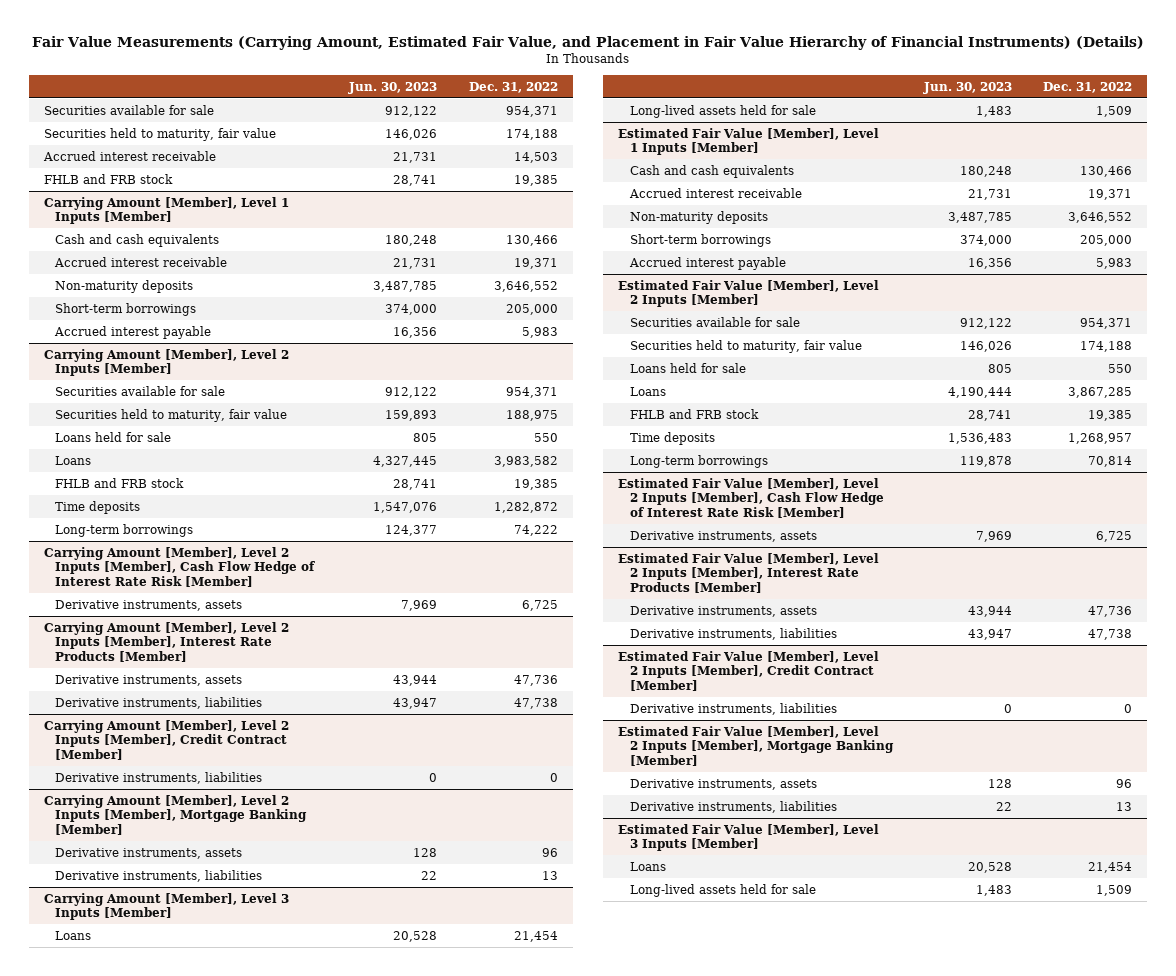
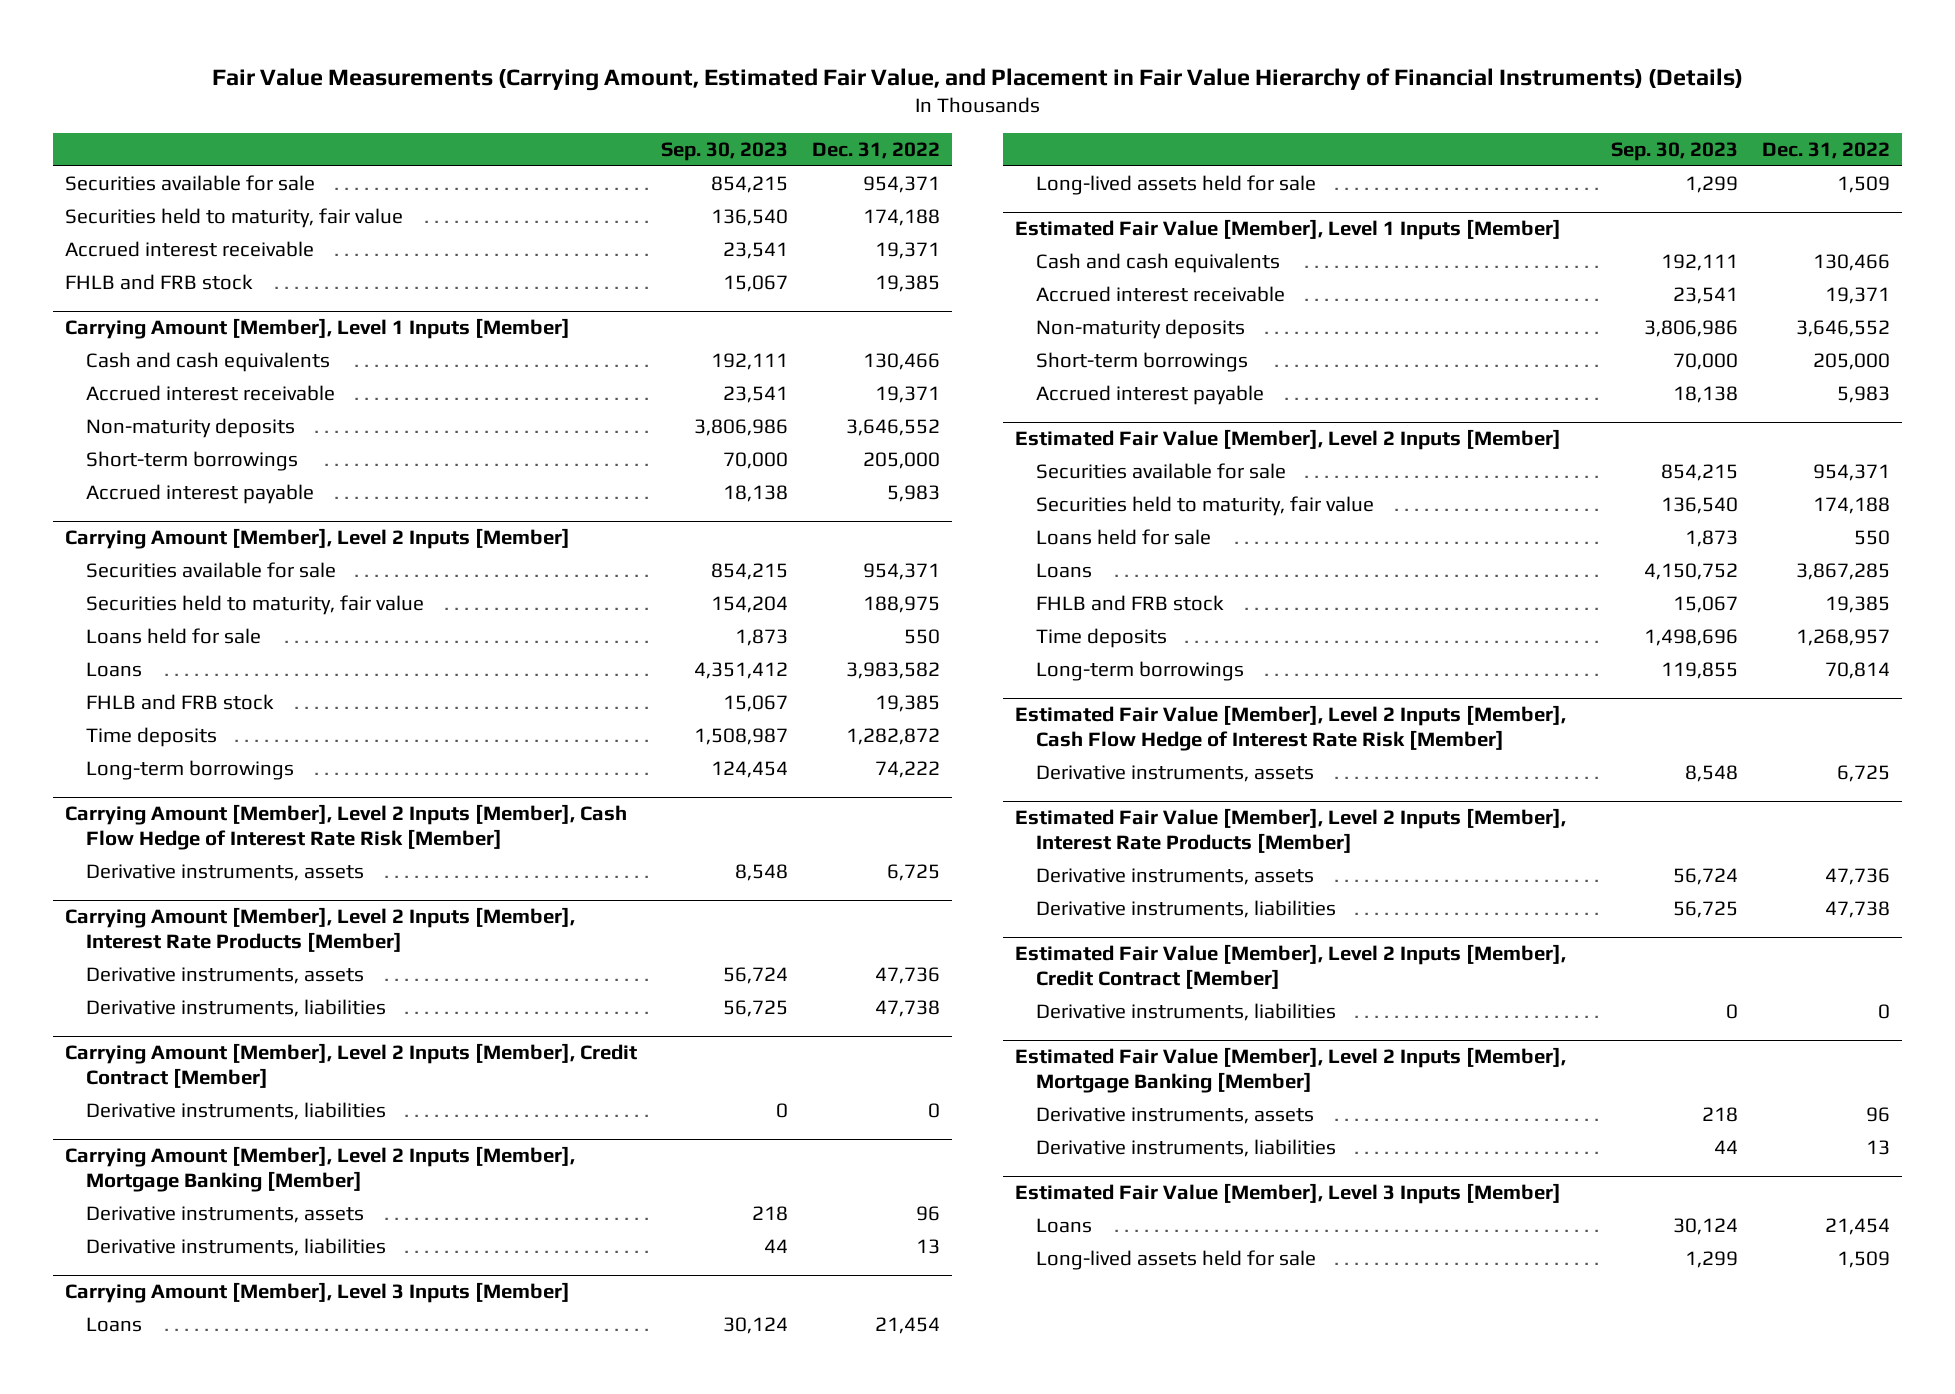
[348,81,438,94] Jun. 30, 2023 -> none
none -> [661,141,789,161] Sep. 30, 2023
[513,151,558,163] 14,503 -> [875,242,941,260] 19,371

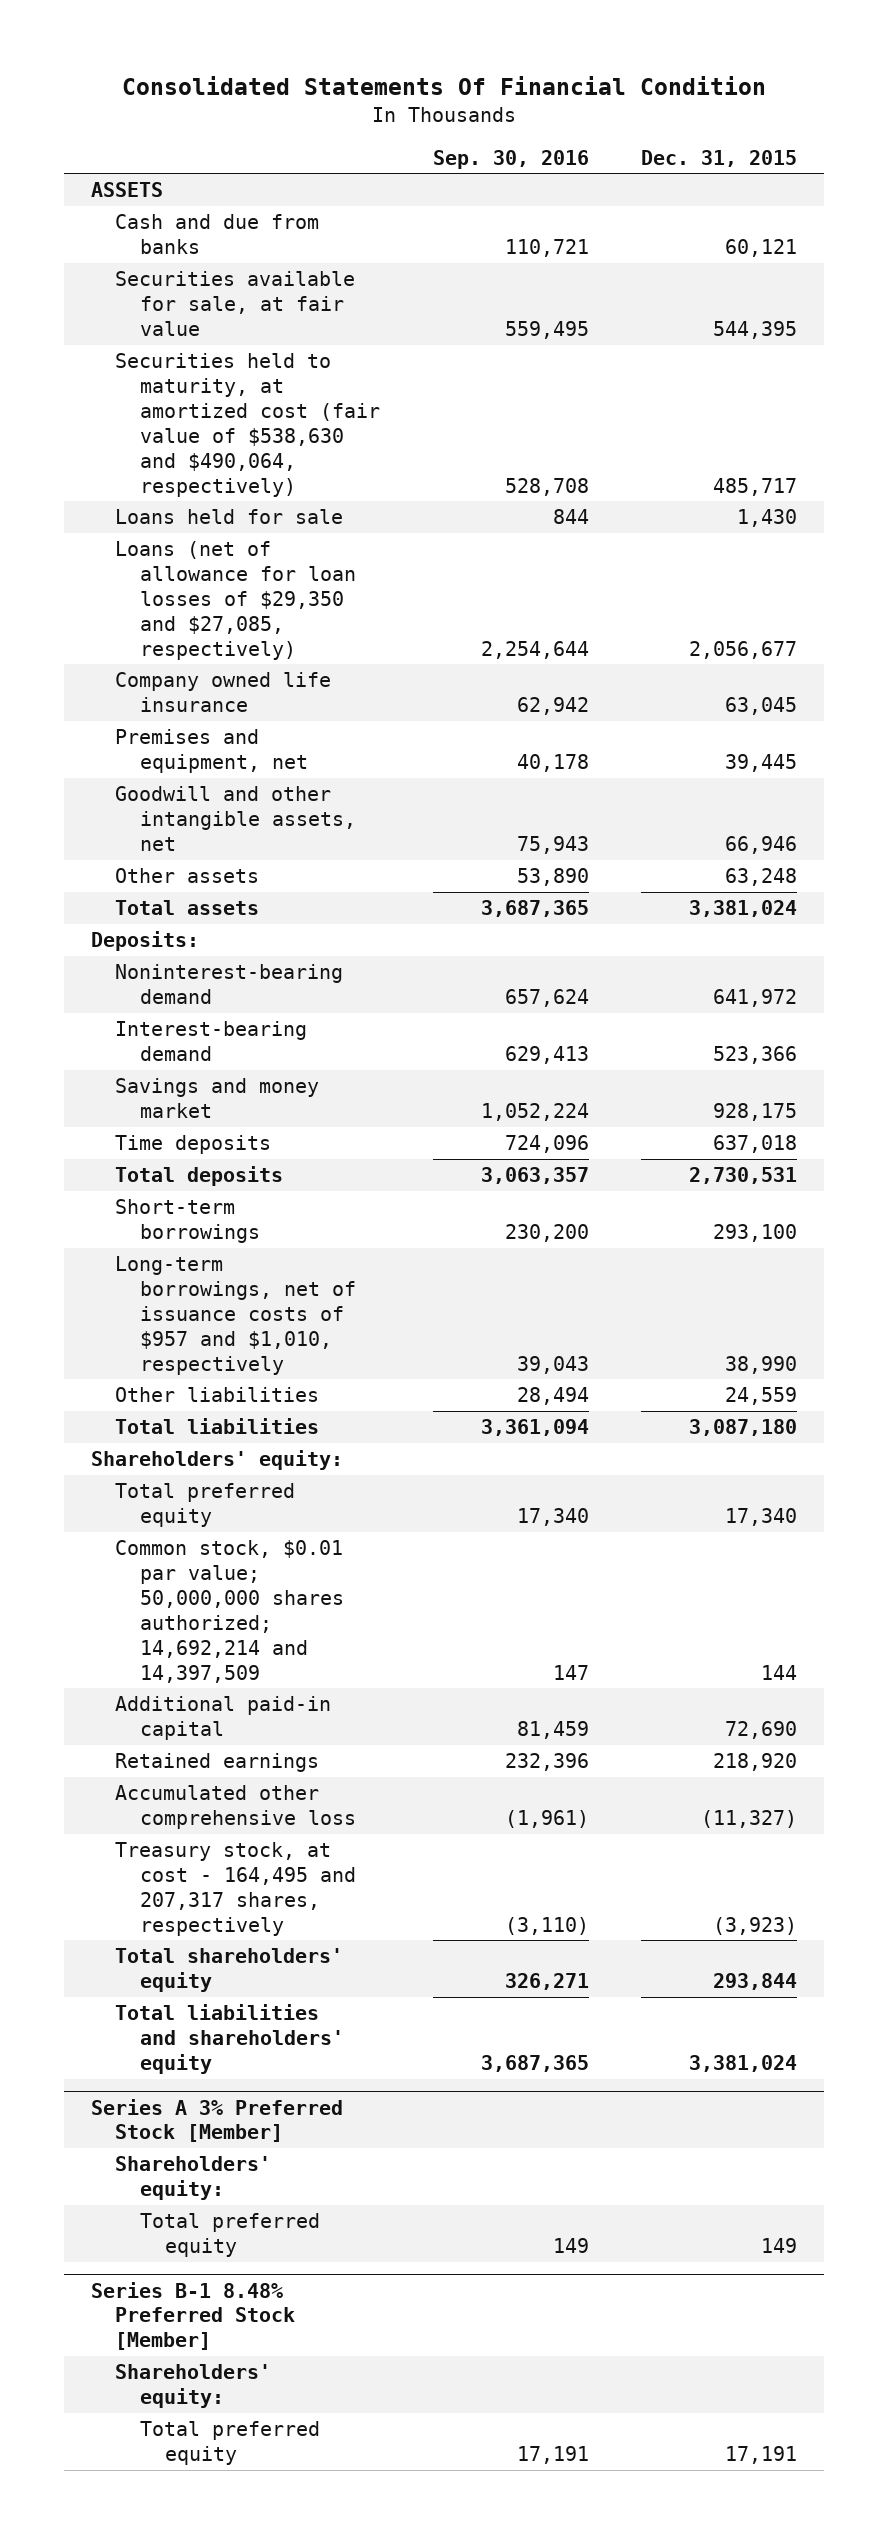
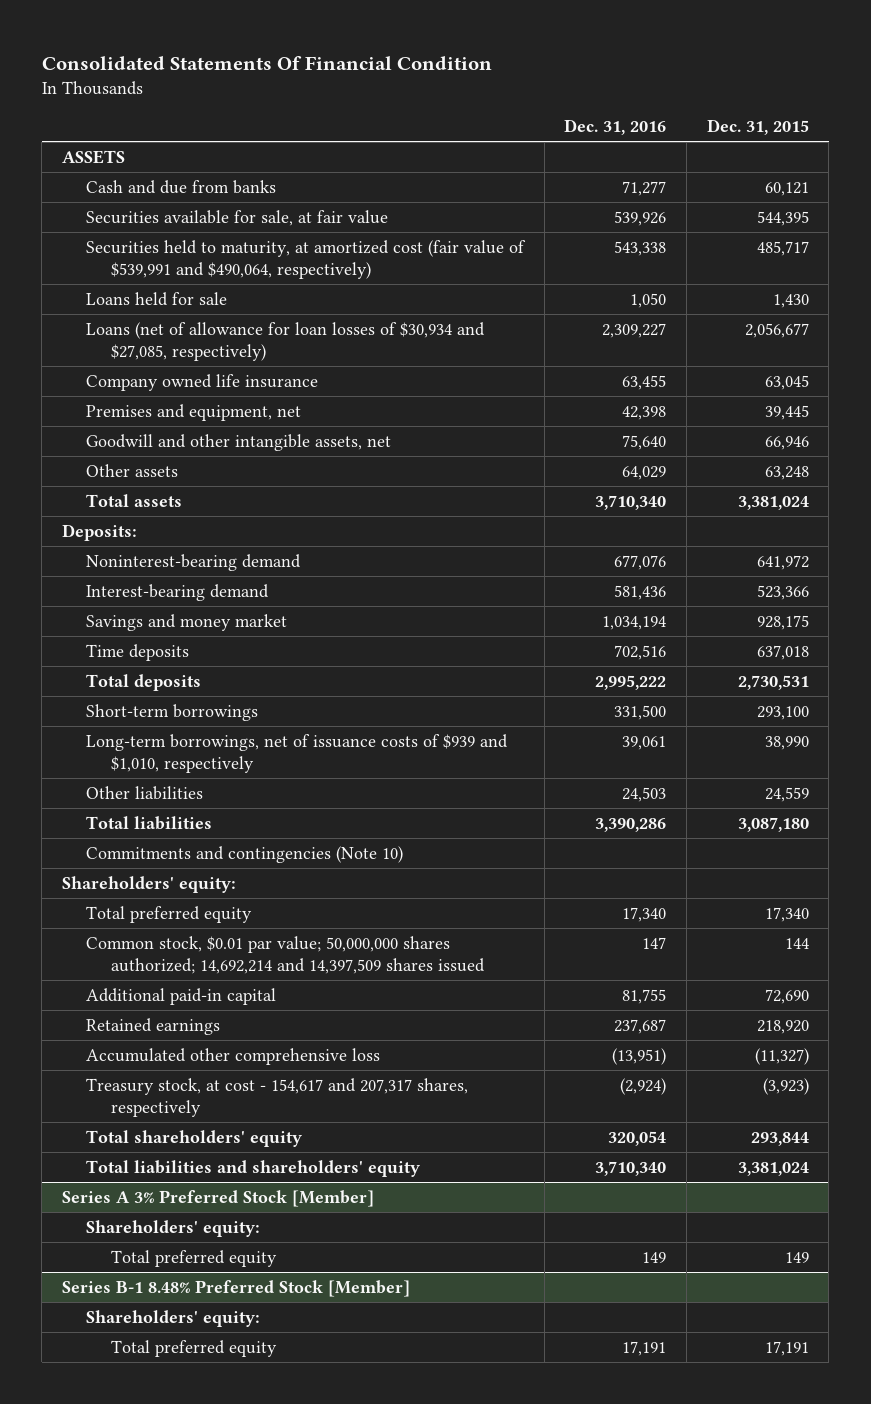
[432,149,589,169] Sep. 30, 2016 -> none
none -> [564,119,667,136] Dec. 31, 2016
[115,353,381,497] Securities held to maturity, at amortized cost (fair value of $538,630 and $490,064, respectively) -> [86,239,527,280] Securities held to maturity, at amortized cost (fair value of $539,991 and $490,064, respectively)
[115,541,357,660] Loans (net of allowance for loan losses of $29,350 and $27,085, respectively) -> [86,321,486,362] Loans (net of allowance for loan losses of $30,934 and $27,085, respectively)
[115,1256,357,1375] Long-term borrowings, net of issuance costs of $957 and $1,010, respectively -> [86,733,509,774] Long-term borrowings, net of issuance costs of $939 and $1,010, respectively
none -> [86,845,404,863] Commitments and contingencies (Note 10)
[115,1540,345,1683] Common stock, $0.01 par value; 50,000,000 shares authorized; 14,692,214 and 14,397,509 -> [86,935,485,975] Common stock, $0.01 par value; 50,000,000 shares authorized; 14,692,214 and 14,397,509 shares issued
[115,1842,357,1936] Treasury stock, at cost - 164,495 and 207,317 shares, respectively -> [86,1077,469,1118] Treasury stock, at cost - 154,617 and 207,317 shares, respectively

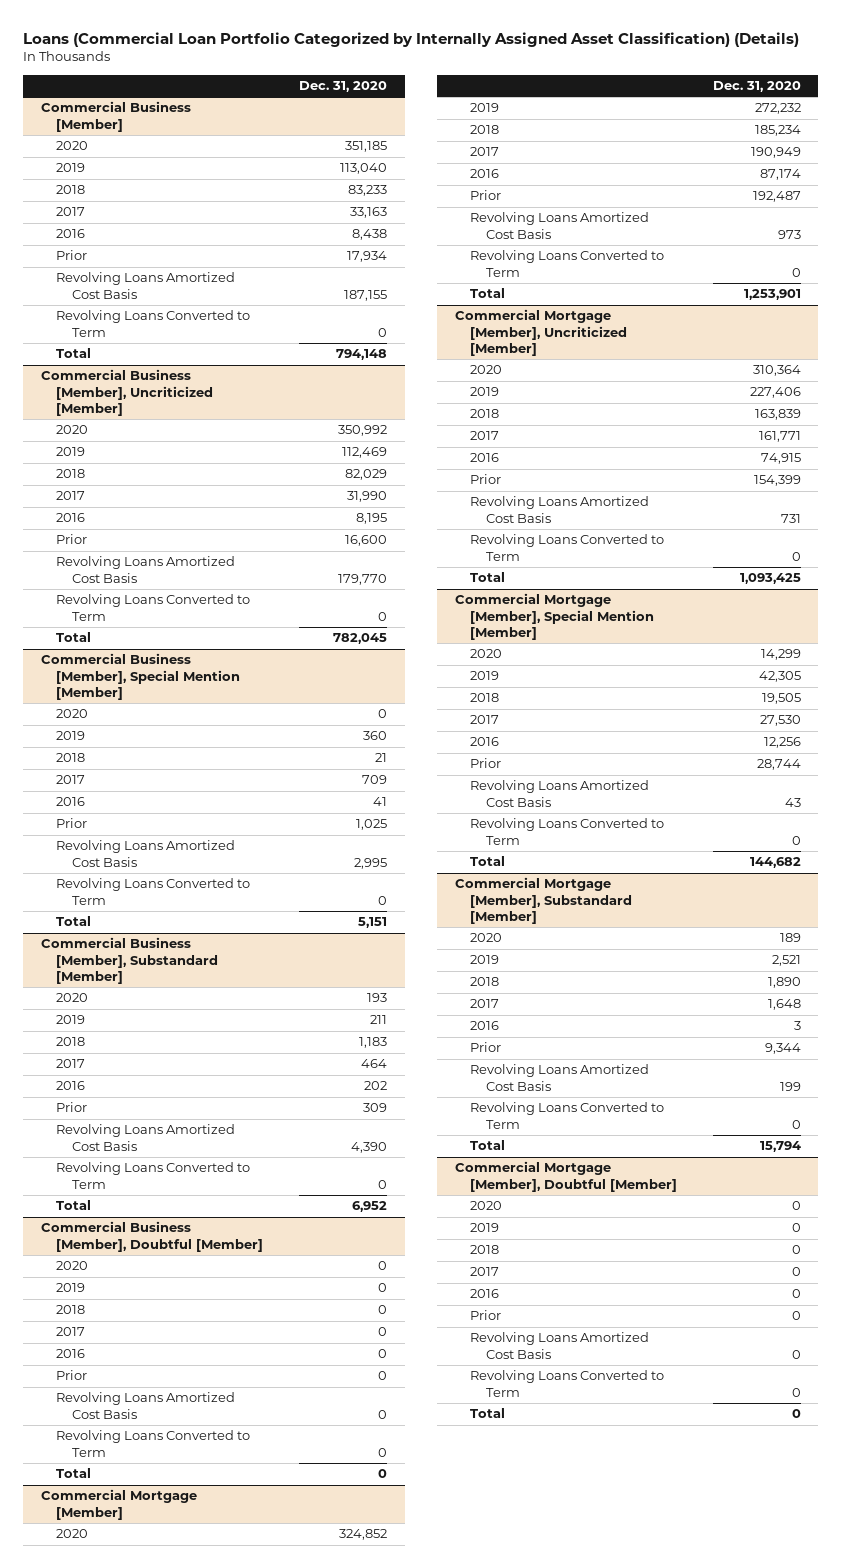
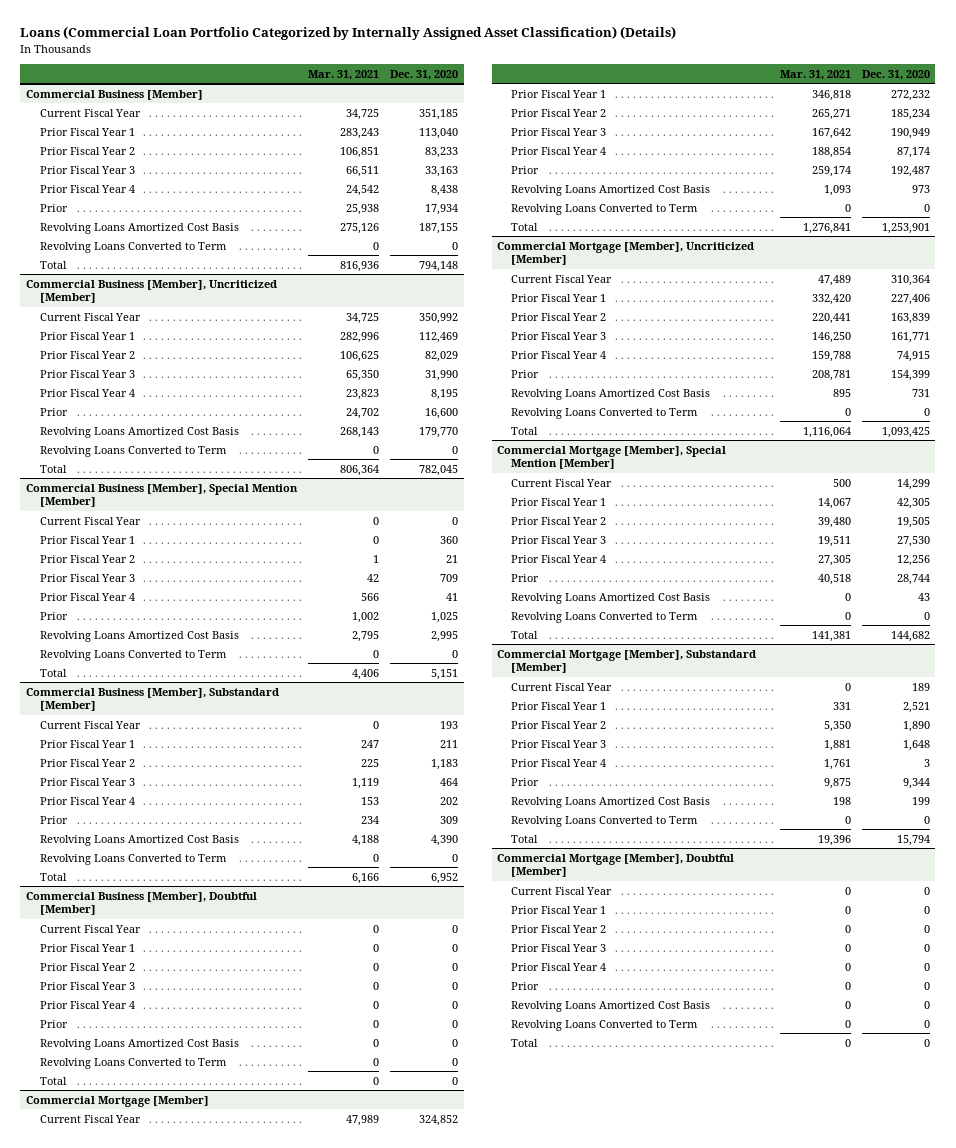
none -> [307,69,379,80] Mar. 31, 2021
[56,141,89,151] 2020 -> [39,108,141,117] Current Fiscal Year
[56,163,86,173] 2019 -> [39,127,135,136] Prior Fiscal Year 1
[56,185,86,195] 2018 -> [39,146,135,155] Prior Fiscal Year 2
[56,207,86,217] 2017 -> [39,165,135,174] Prior Fiscal Year 3
[56,229,86,239] 2016 -> [39,184,135,193] Prior Fiscal Year 4
[56,425,89,435] 2020 -> [39,312,141,321] Current Fiscal Year
[56,447,86,457] 2019 -> [39,331,135,340] Prior Fiscal Year 1
[56,469,86,479] 2018 -> [39,350,135,359] Prior Fiscal Year 2
[56,491,86,501] 2017 -> [39,369,135,378] Prior Fiscal Year 3
[56,513,86,523] 2016 -> [39,388,135,397] Prior Fiscal Year 4
[56,709,89,719] 2020 -> [39,516,141,525] Current Fiscal Year
[56,731,86,741] 2019 -> [39,535,135,544] Prior Fiscal Year 1
[56,753,86,763] 2018 -> [39,554,135,563] Prior Fiscal Year 2
[56,775,86,785] 2017 -> [39,573,135,582] Prior Fiscal Year 3
[56,797,86,807] 2016 -> [39,592,135,601] Prior Fiscal Year 4
[56,993,89,1003] 2020 -> [39,720,141,729] Current Fiscal Year
[56,1015,86,1025] 2019 -> [39,739,135,748] Prior Fiscal Year 1
[56,1037,86,1047] 2018 -> [39,758,135,767] Prior Fiscal Year 2
[56,1059,86,1069] 2017 -> [39,777,135,786] Prior Fiscal Year 3
[56,1081,86,1091] 2016 -> [39,796,135,805] Prior Fiscal Year 4
[56,1261,89,1271] 2020 -> [39,924,141,933] Current Fiscal Year
[56,1283,86,1293] 2019 -> [39,943,135,952] Prior Fiscal Year 1
[56,1305,86,1315] 2018 -> [39,962,135,971] Prior Fiscal Year 2
[56,1327,86,1337] 2017 -> [39,981,135,990] Prior Fiscal Year 3
[56,1349,86,1359] 2016 -> [39,1000,135,1009] Prior Fiscal Year 4
[56,1529,89,1539] 2020 -> [39,1114,141,1123] Current Fiscal Year
[470,103,500,113] 2019 -> [511,89,607,98] Prior Fiscal Year 1
[470,125,500,135] 2018 -> [511,108,607,117] Prior Fiscal Year 2
[470,147,500,157] 2017 -> [511,127,607,136] Prior Fiscal Year 3
[470,169,500,179] 2016 -> [511,146,607,155] Prior Fiscal Year 4
[470,365,503,375] 2020 -> [511,274,613,283] Current Fiscal Year
[470,387,500,397] 2019 -> [511,293,607,302] Prior Fiscal Year 1
[470,409,500,419] 2018 -> [511,312,607,321] Prior Fiscal Year 2
[470,431,500,441] 2017 -> [511,331,607,340] Prior Fiscal Year 3
[470,453,500,463] 2016 -> [511,350,607,359] Prior Fiscal Year 4
[470,649,503,659] 2020 -> [511,478,613,487] Current Fiscal Year
[470,671,500,681] 2019 -> [511,497,607,506] Prior Fiscal Year 1
[470,693,500,703] 2018 -> [511,516,607,525] Prior Fiscal Year 2
[470,715,500,725] 2017 -> [511,535,607,544] Prior Fiscal Year 3
[470,737,500,747] 2016 -> [511,554,607,563] Prior Fiscal Year 4
[470,933,503,943] 2020 -> [511,682,613,691] Current Fiscal Year
[470,955,500,965] 2019 -> [511,701,607,710] Prior Fiscal Year 1
[470,977,500,987] 2018 -> [511,720,607,729] Prior Fiscal Year 2
[470,999,500,1009] 2017 -> [511,739,607,748] Prior Fiscal Year 3
[470,1021,500,1031] 2016 -> [511,758,607,767] Prior Fiscal Year 4
[470,1201,503,1211] 2020 -> [511,886,613,895] Current Fiscal Year
[470,1223,500,1233] 2019 -> [511,905,607,914] Prior Fiscal Year 1
[470,1245,500,1255] 2018 -> [511,924,607,933] Prior Fiscal Year 2
[470,1267,500,1277] 2017 -> [511,943,607,952] Prior Fiscal Year 3
[470,1289,500,1299] 2016 -> [511,962,607,971] Prior Fiscal Year 4

